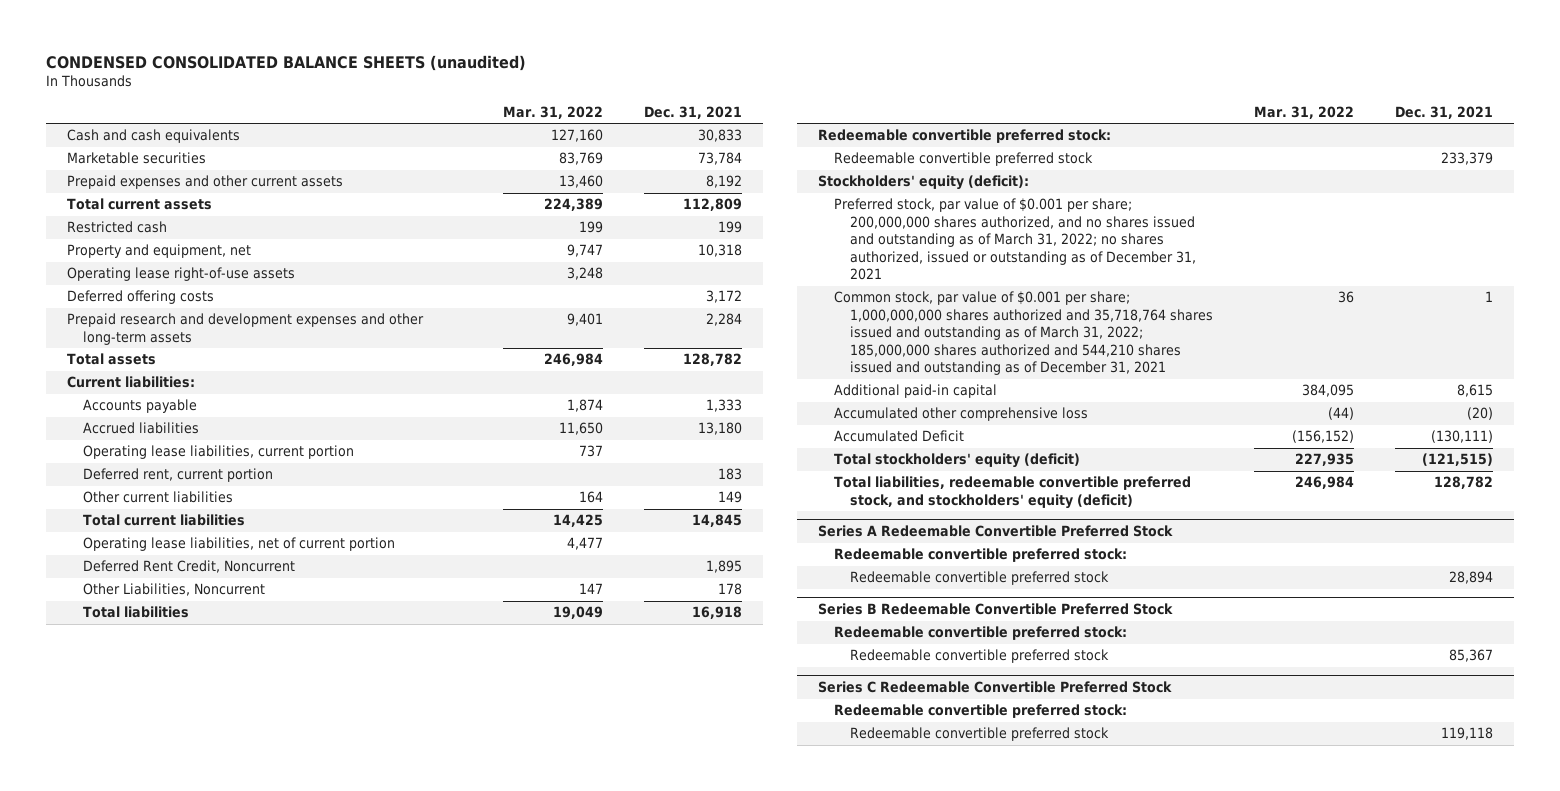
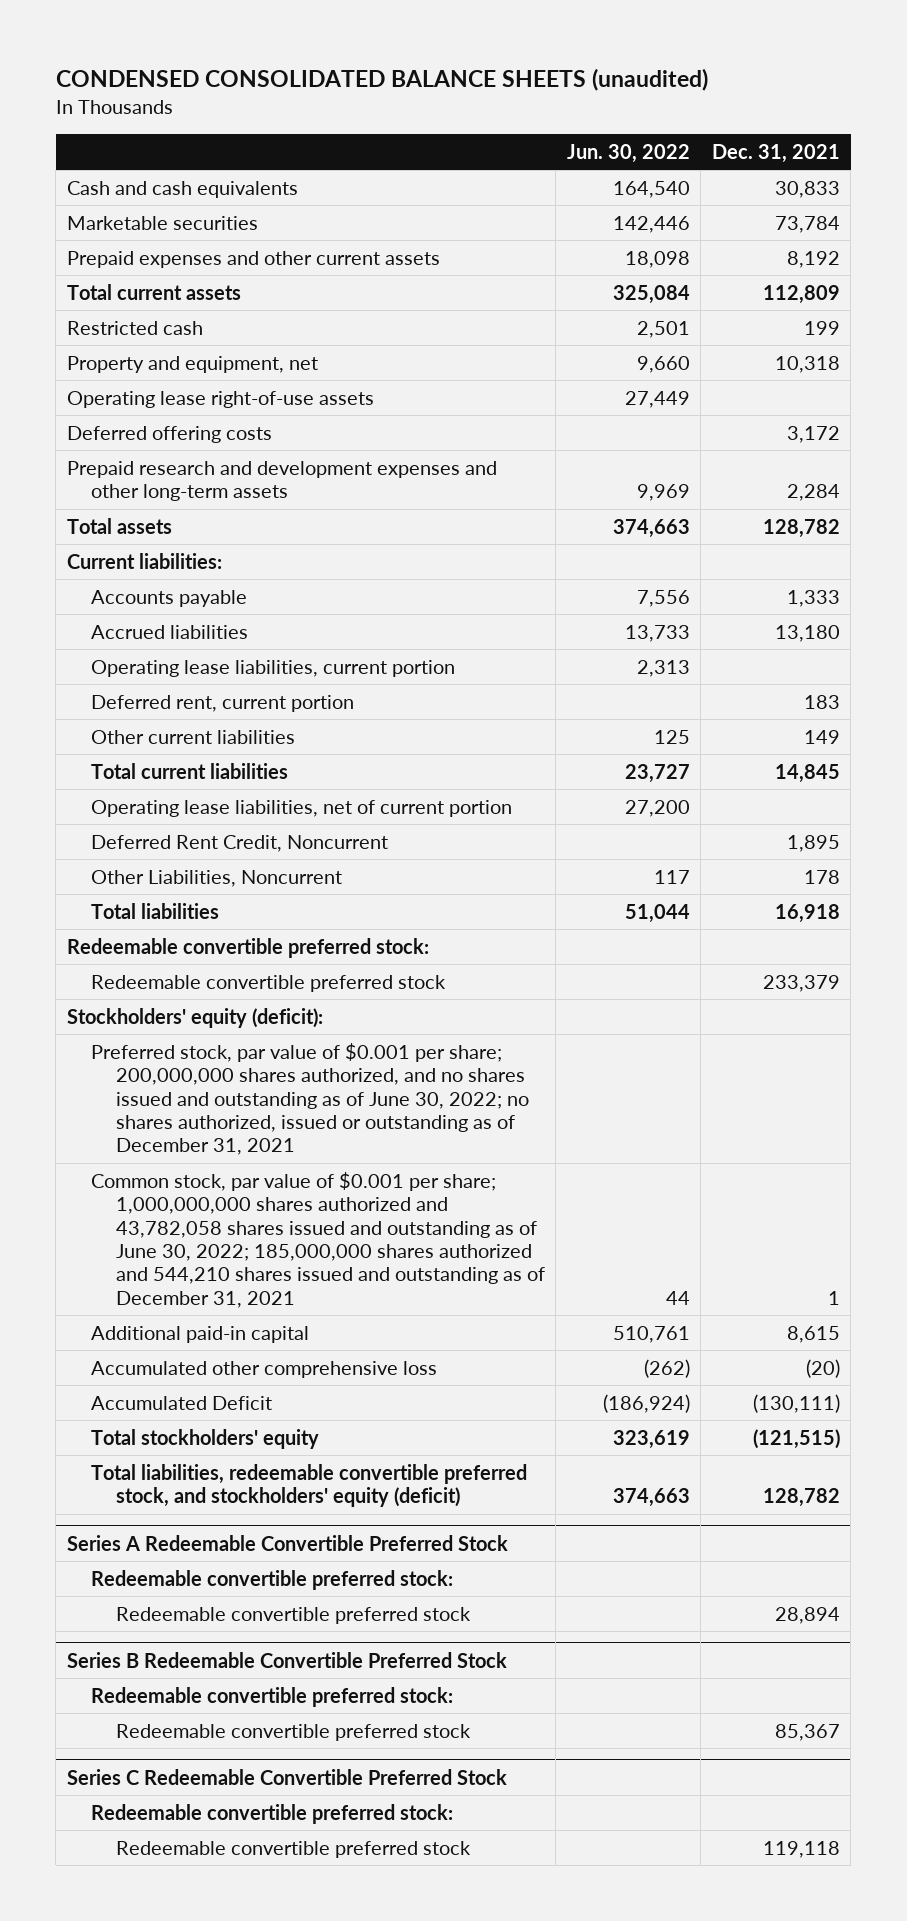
[502,105,603,119] Mar. 31, 2022 -> none
none -> [566,143,690,163] Jun. 30, 2022
[834,198,1197,281] Preferred stock, par value of $0.001 per share; 200,000,000 shares authorized, and no shares issued and outstanding as of March 31, 2022; no shares authorized, issued or outstanding as of December 31, 2021 -> [91,1042,529,1156] Preferred stock, par value of $0.001 per share; 200,000,000 shares authorized, and no shares issued and outstanding as of June 30, 2022; no shares authorized, issued or outstanding as of December 31, 2021
[834,291,1214,376] Common stock, par value of $0.001 per share; 1,000,000,000 shares authorized and 35,718,764 shares issued and outstanding as of March 31, 2022; 185,000,000 shares authorized and 544,210 shares issued and outstanding as of December 31, 2021 -> [91,1171,545,1308] Common stock, par value of $0.001 per share; 1,000,000,000 shares authorized and 43,782,058 shares issued and outstanding as of June 30, 2022; 185,000,000 shares authorized and 544,210 shares issued and outstanding as of December 31, 2021
[834,453,1081,469] Total stockholders' equity (deficit) -> [91,1428,320,1449] Total stockholders' equity

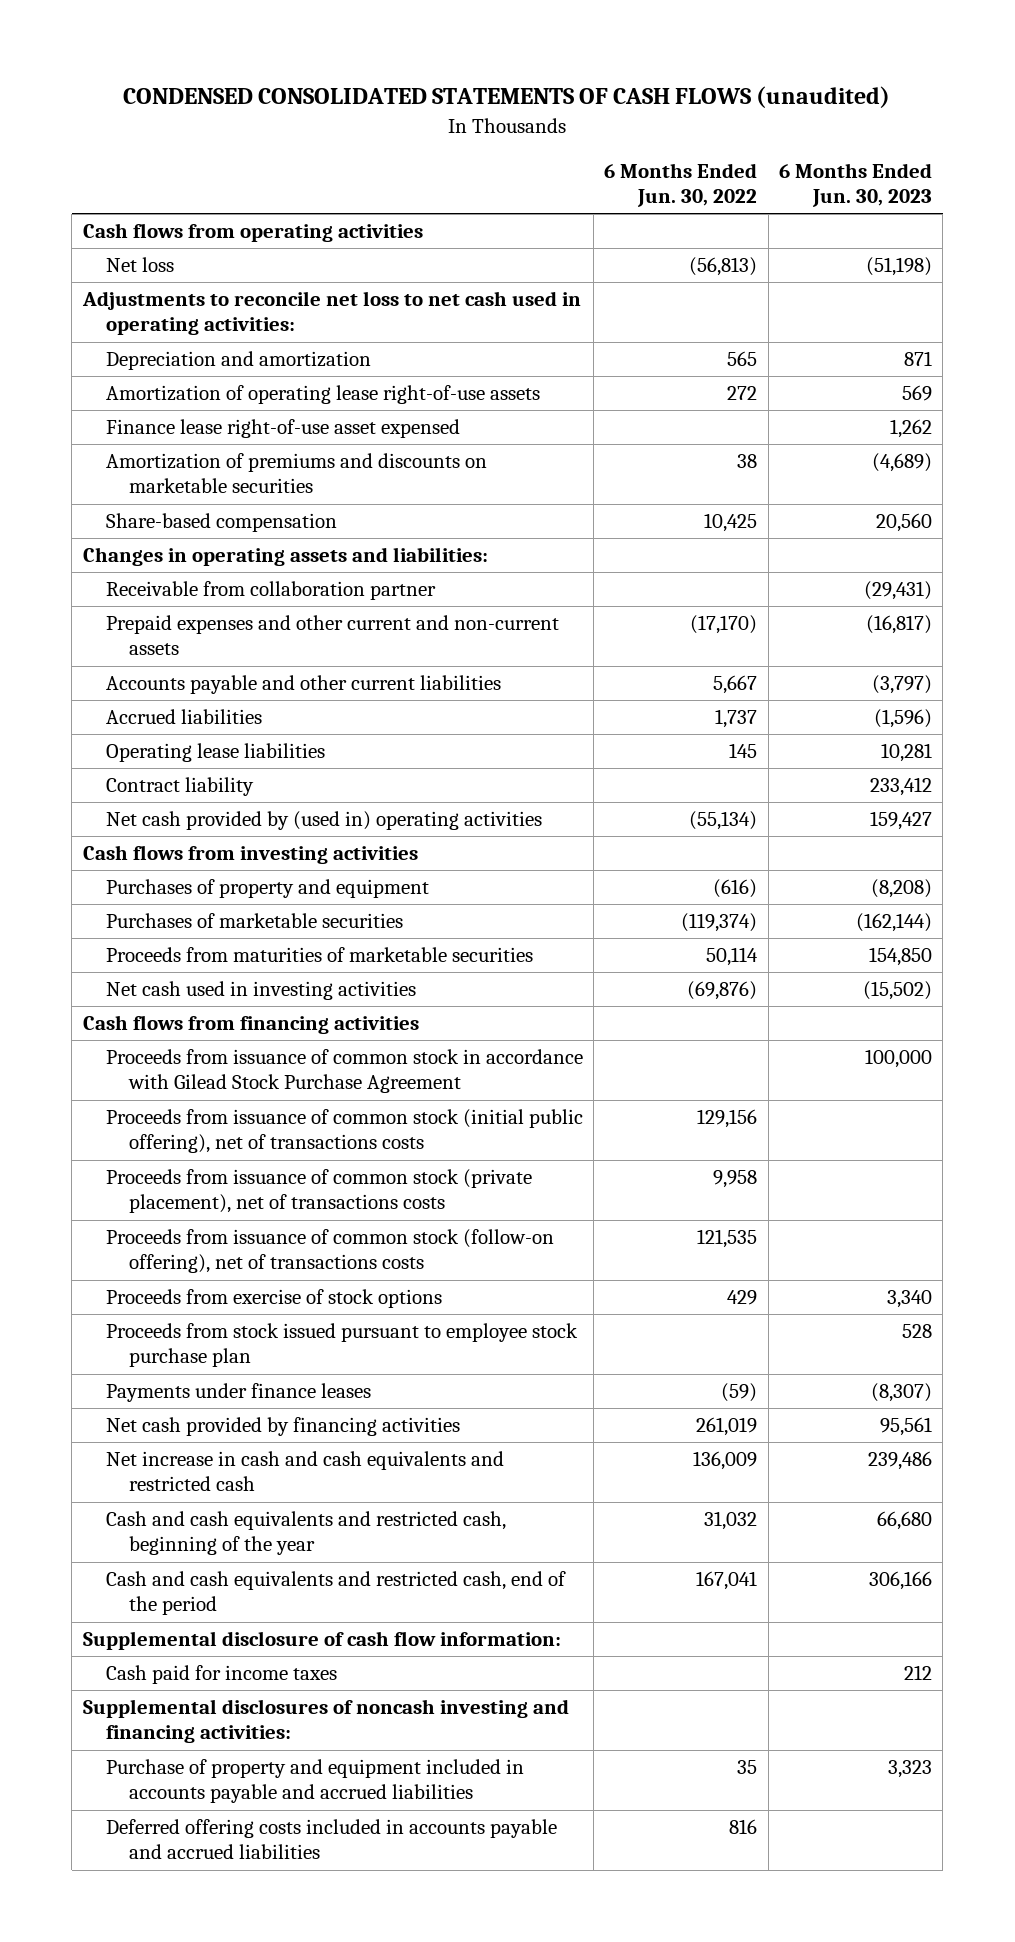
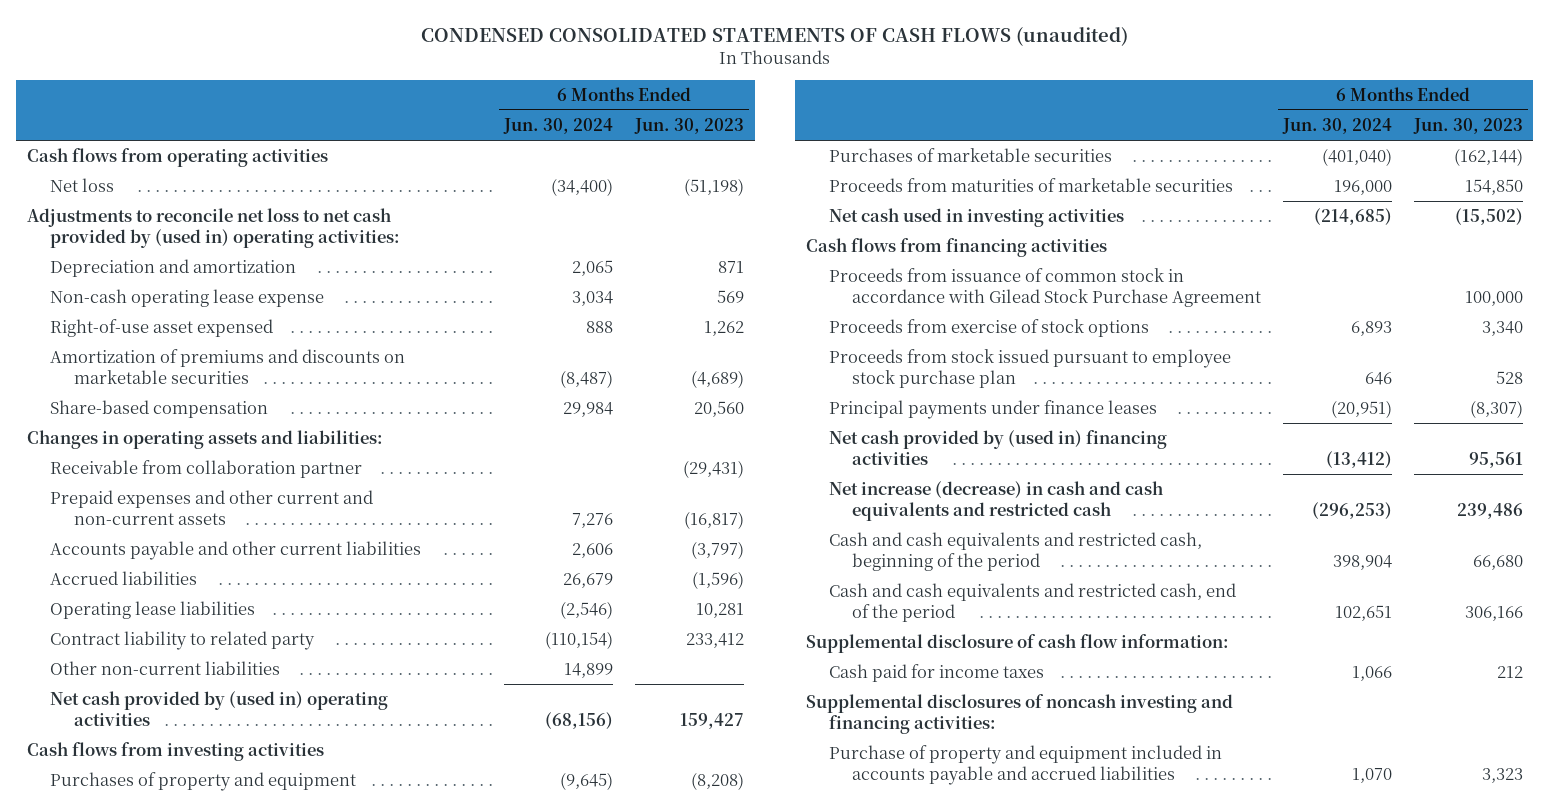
[604,163,758,208] 6 Months Ended Jun. 30, 2022 -> none
none -> [503,117,614,134] Jun. 30, 2024
[81,291,581,336] Adjustments to reconcile net loss to net cash used in operating activities: -> [27,208,401,248] Adjustments to reconcile net loss to net cash provided by (used in) operating activities:
[105,385,540,405] Amortization of operating lease right-of-use assets -> [50,289,325,308] Non-cash operating lease expense
[105,419,460,439] Finance lease right-of-use asset expensed -> [50,319,274,338] Right-of-use asset expensed
[105,777,254,797] Contract liability -> [50,631,316,651] Contract liability to related party
none -> [50,661,281,676] Other non-current liabilities
[105,1109,583,1154] Proceeds from issuance of common stock (initial public offering), net of transactions costs -> none
[105,1169,532,1214] Proceeds from issuance of common stock (private placement), net of transactions costs -> none
[105,1229,554,1274] Proceeds from issuance of common stock (follow-on offering), net of transactions costs -> none
[105,1383,371,1403] Payments under finance leases -> [829,400,1158,420] Principal payments under finance leases
[105,1417,460,1437] Net cash provided by financing activities -> [829,430,1168,465] Net cash provided by (used in) financing activities
[105,1451,504,1492] Net increase in cash and cash equivalents and restricted cash -> [829,481,1164,521] Net increase (decrease) in cash and cash equivalents and restricted cash
[105,1511,506,1556] Cash and cash equivalents and restricted cash, beginning of the year -> [829,532,1203,571] Cash and cash equivalents and restricted cash, beginning of the period
[105,1819,557,1860] Deferred offering costs included in accounts payable and accrued liabilities -> none

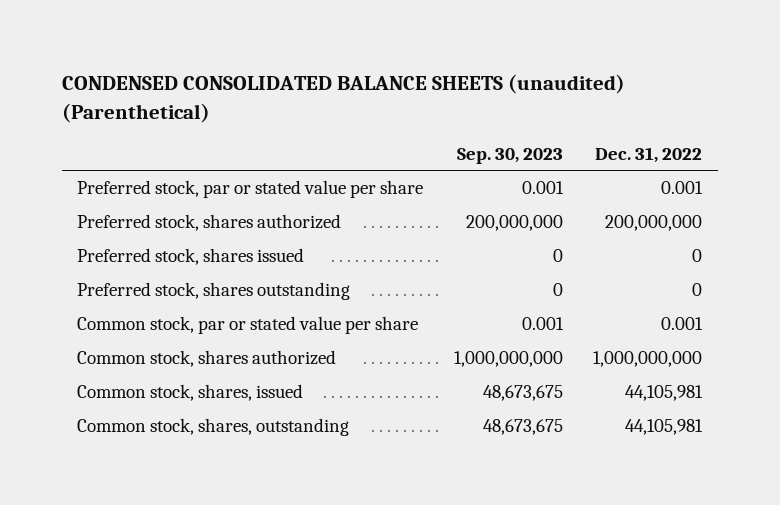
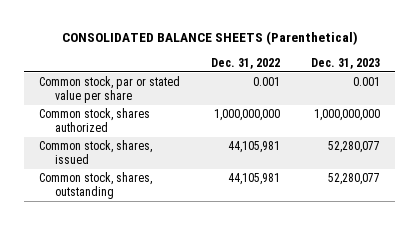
[62,74,626,123] CONDENSED CONSOLIDATED BALANCE SHEETS (unaudited) (Parenthetical) -> [61,31,358,46] CONSOLIDATED BALANCE SHEETS (Parenthetical)
[456,147,563,164] Sep. 30, 2023 -> none
none -> [311,58,381,70] Dec. 31, 2023
[77,179,424,198] Preferred stock, par or stated value per share -> none
[77,213,342,231] Preferred stock, shares authorized -> none
[77,247,305,265] Preferred stock, shares issued -> none
[77,281,351,300] Preferred stock, shares outstanding -> none

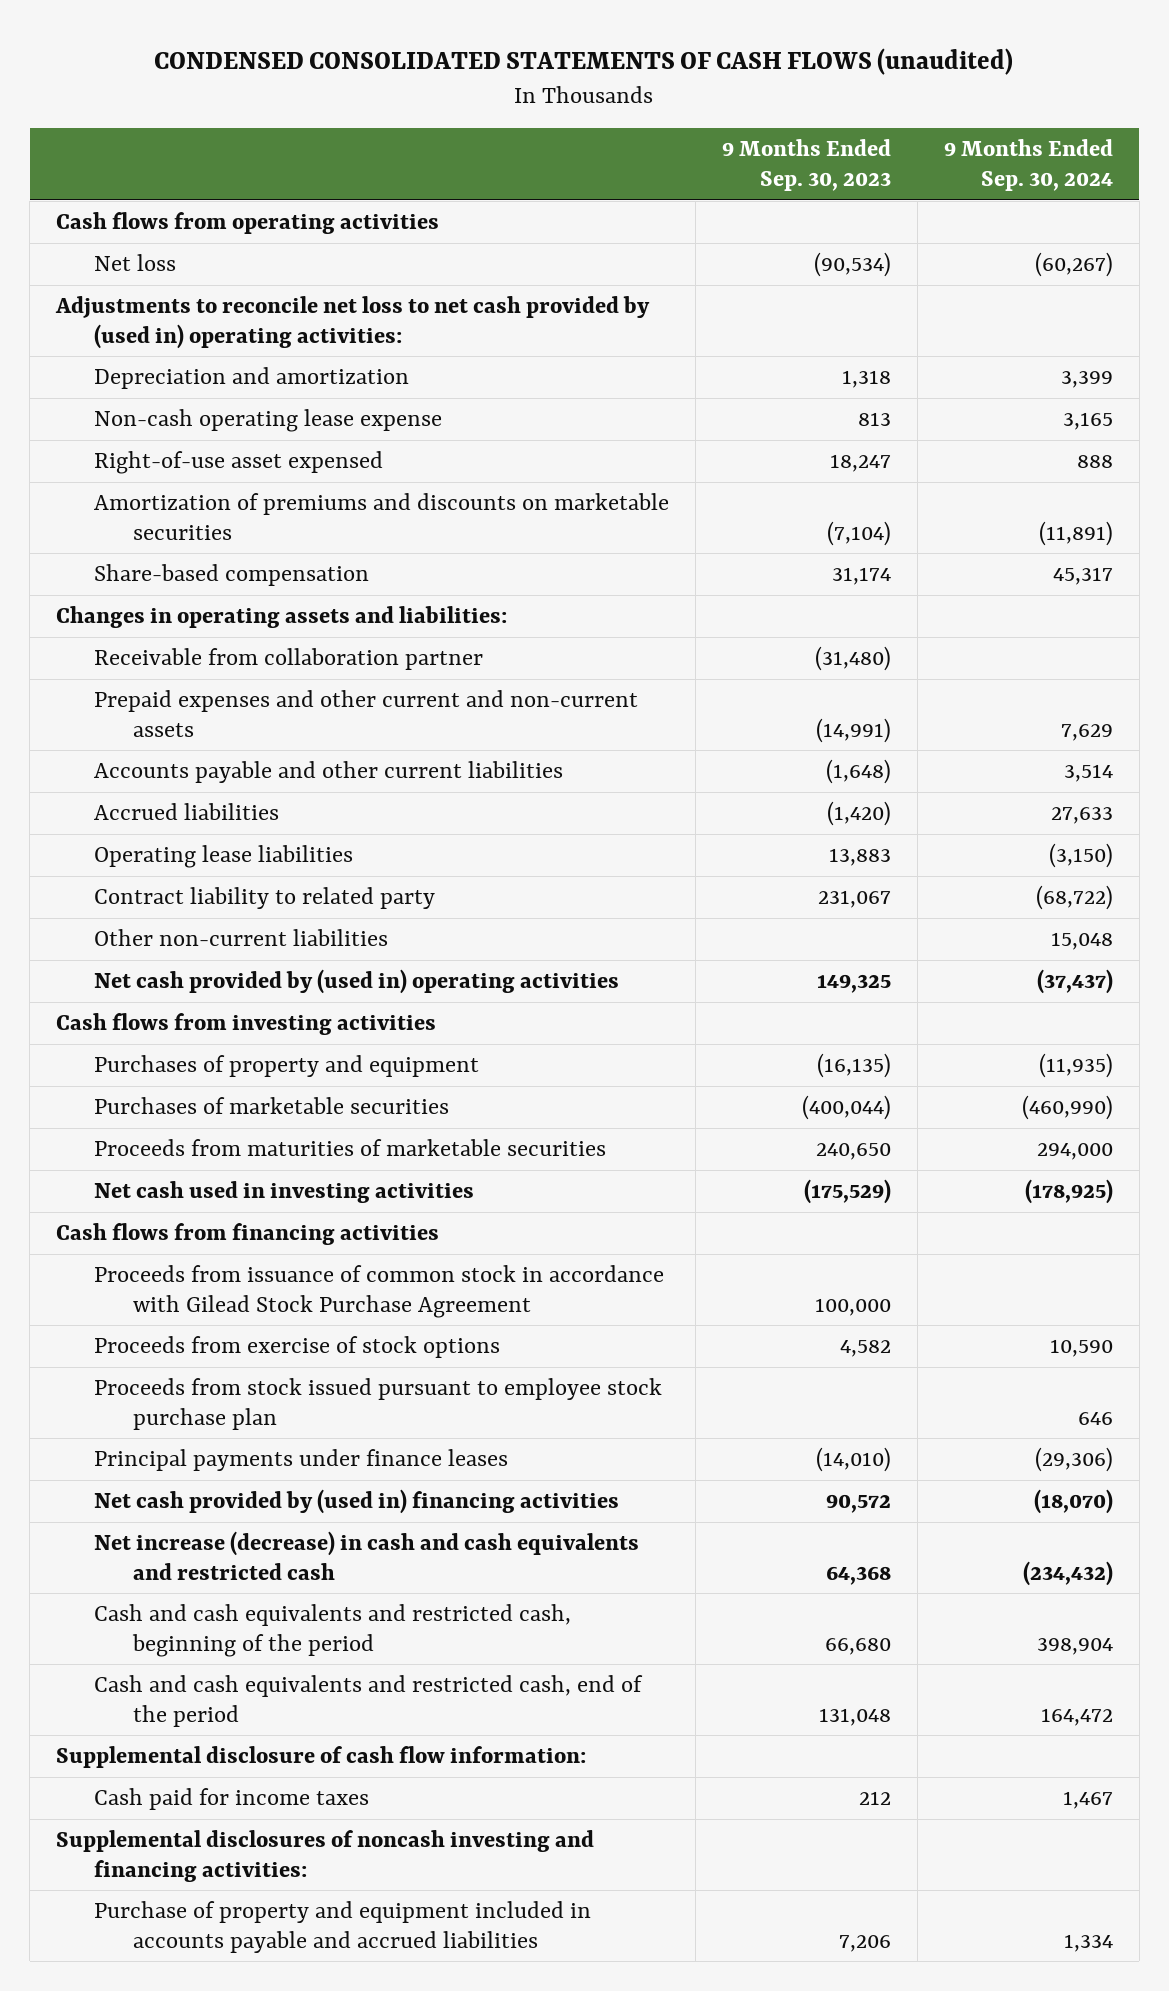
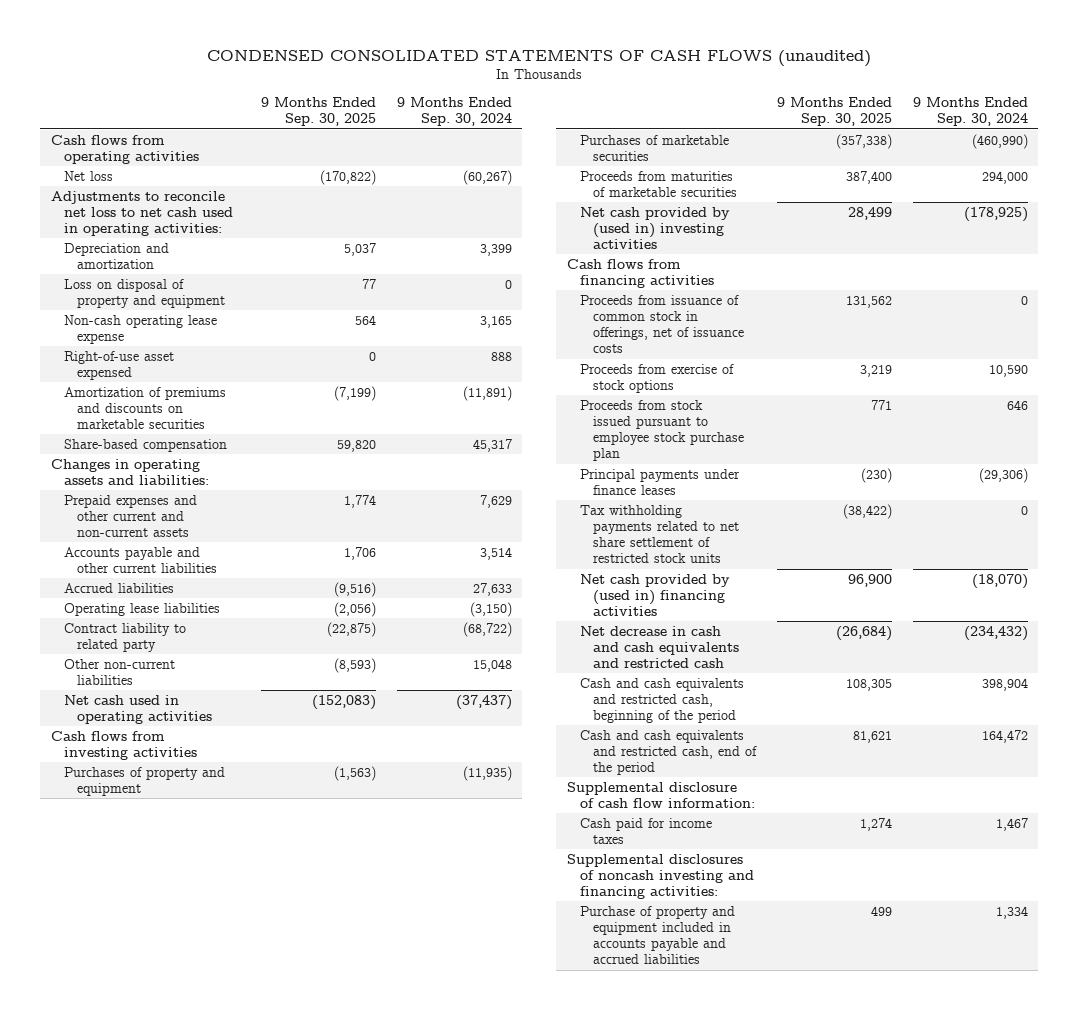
[722,139,892,191] 9 Months Ended Sep. 30, 2023 -> none
none -> [261,97,377,127] 9 Months Ended Sep. 30, 2025
[54,296,650,349] Adjustments to reconcile net loss to net cash provided by (used in) operating activities: -> [50,190,233,237] Adjustments to reconcile net loss to net cash used in operating activities:
none -> [63,278,226,308] Loss on disposal of property and equipment
[94,648,484,671] Receivable from collaboration partner -> none
[94,969,620,995] Net cash provided by (used in) operating activities -> [63,694,213,724] Net cash used in operating activities
[94,1181,475,1204] Net cash used in investing activities -> [579,206,730,250] Net cash provided by (used in) investing activities
[94,1265,665,1318] Proceeds from issuance of common stock in accordance with Gilead Stock Purchase Agreement -> none
none -> [579,294,745,354] Proceeds from issuance of common stock in offerings, net of issuance costs
none -> [579,504,740,564] Tax withholding payments related to net share settlement of restricted stock units
[94,1531,640,1580] Net increase (decrease) in cash and cash equivalents and restricted cash -> [579,625,740,669] Net decrease in cash and cash equivalents and restricted cash

